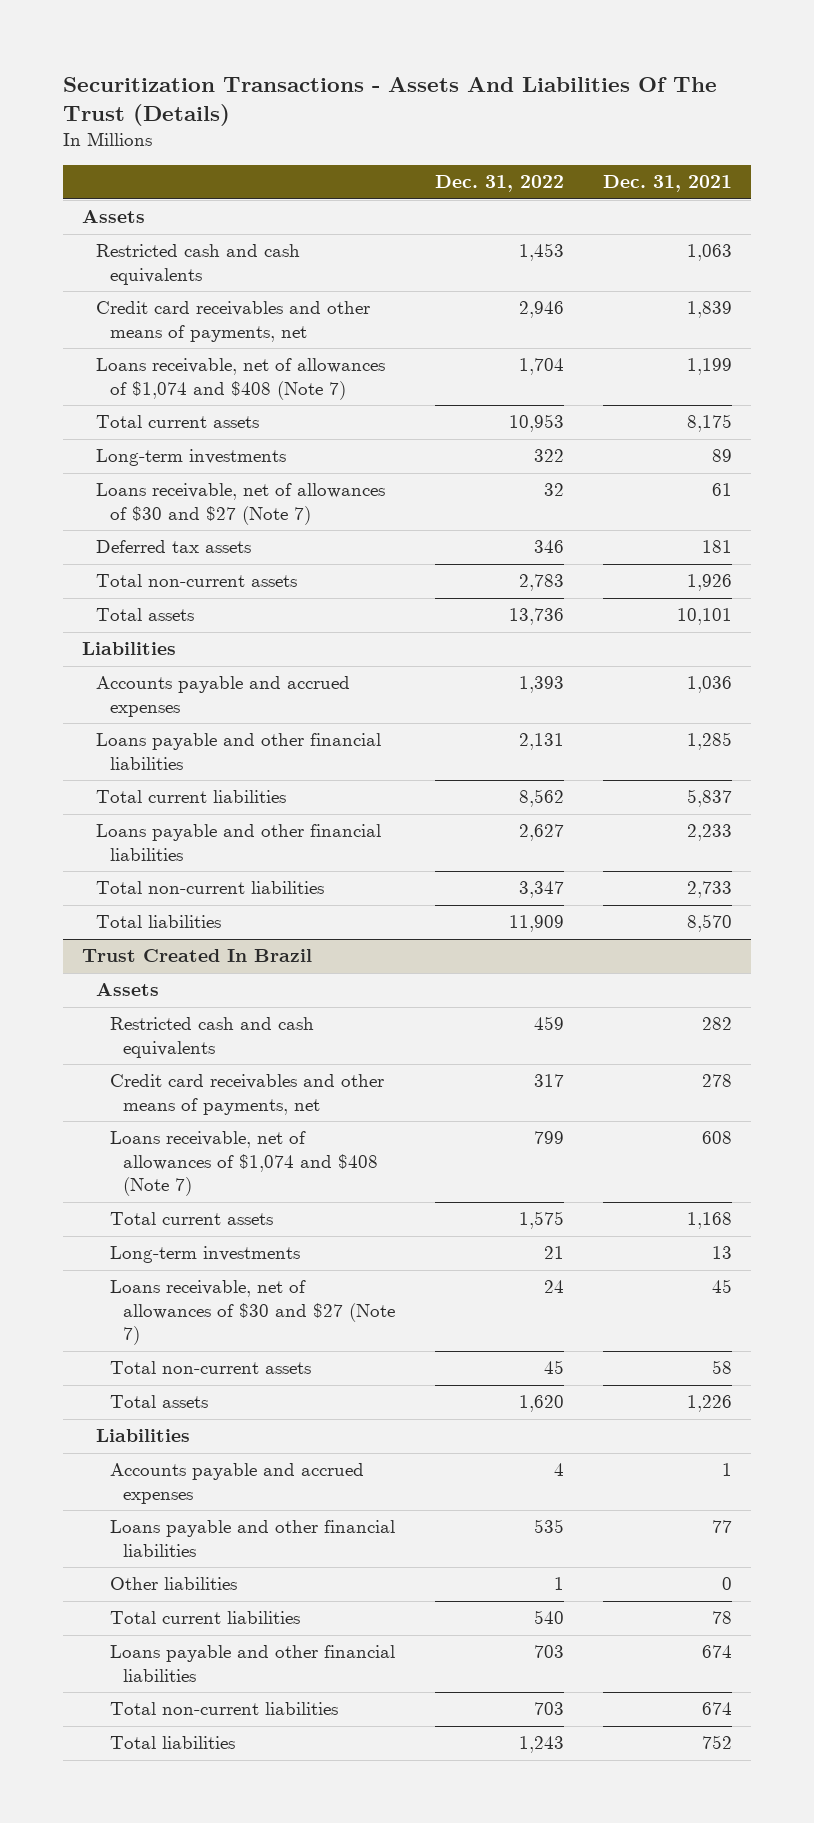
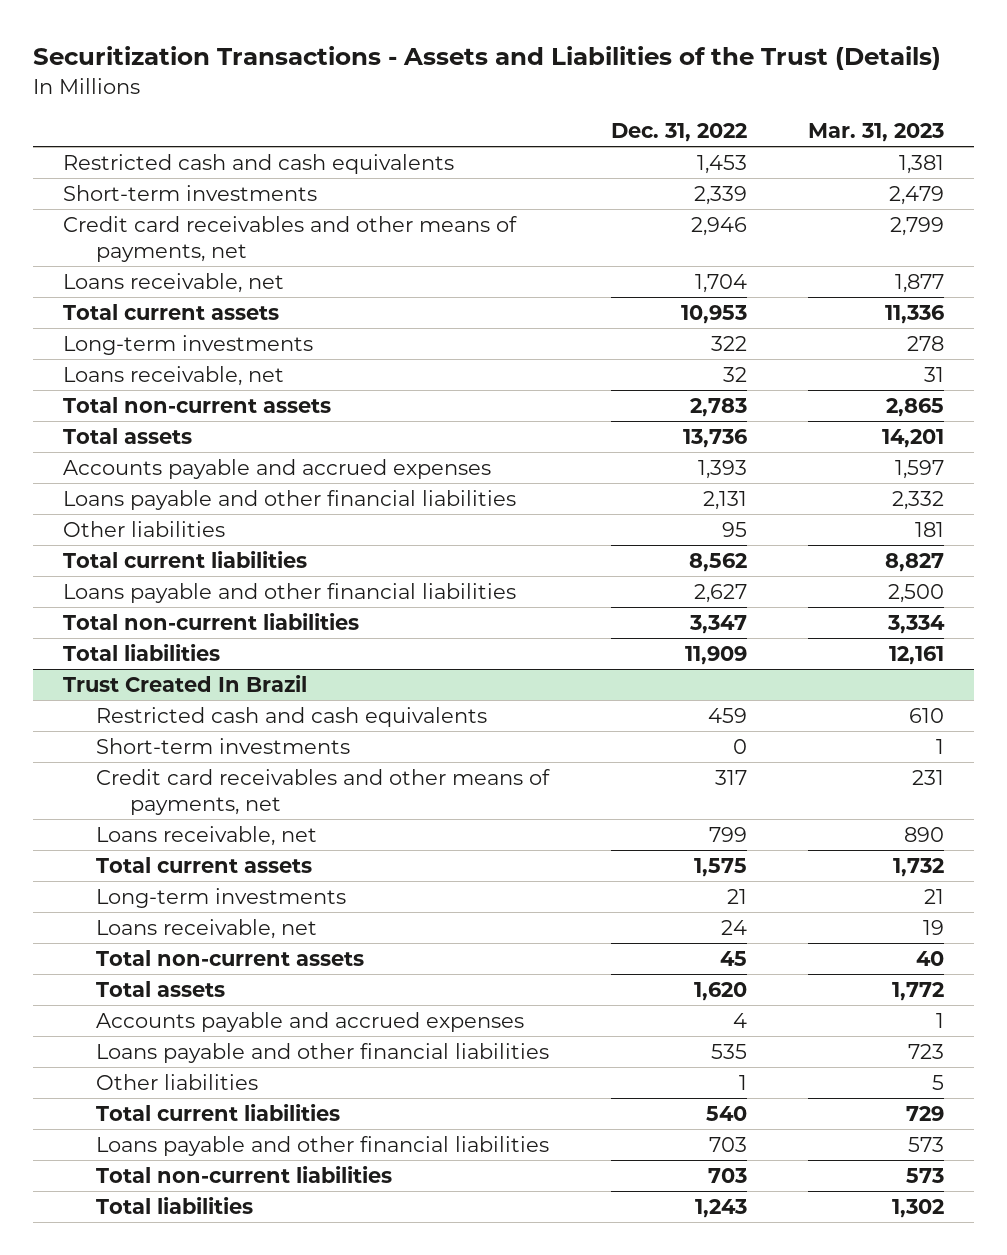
[62,76,717,126] Securitization Transactions - Assets And Liabilities Of The Trust (Details) -> [32,46,941,71] Securitization Transactions - Assets and Liabilities of the Trust (Details)
[602,175,732,193] Dec. 31, 2021 -> none
none -> [807,122,944,142] Mar. 31, 2023
[82,210,146,224] Assets -> none
none -> [63,184,318,201] Short-term investments
[95,358,385,400] Loans receivable, net of allowances of $1,074 and $408 (Note 7) -> [63,272,285,293] Loans receivable, net
[95,540,251,554] Deferred tax assets -> none
[95,483,385,525] Loans receivable, net of allowances of $30 and $27 (Note 7) -> [63,365,285,386] Loans receivable, net
[82,642,177,656] Liabilities -> none
none -> [63,520,226,537] Other liabilities
[95,983,159,997] Assets -> none
none -> [96,737,351,754] Short-term investments
[109,1131,379,1197] Loans receivable, net of allowances of $1,074 and $408 (Note 7) -> [96,825,318,846] Loans receivable, net
[109,1280,396,1346] Loans receivable, net of allowances of $30 and $27 (Note 7) -> [96,918,318,939] Loans receivable, net
[95,1429,190,1443] Liabilities -> none

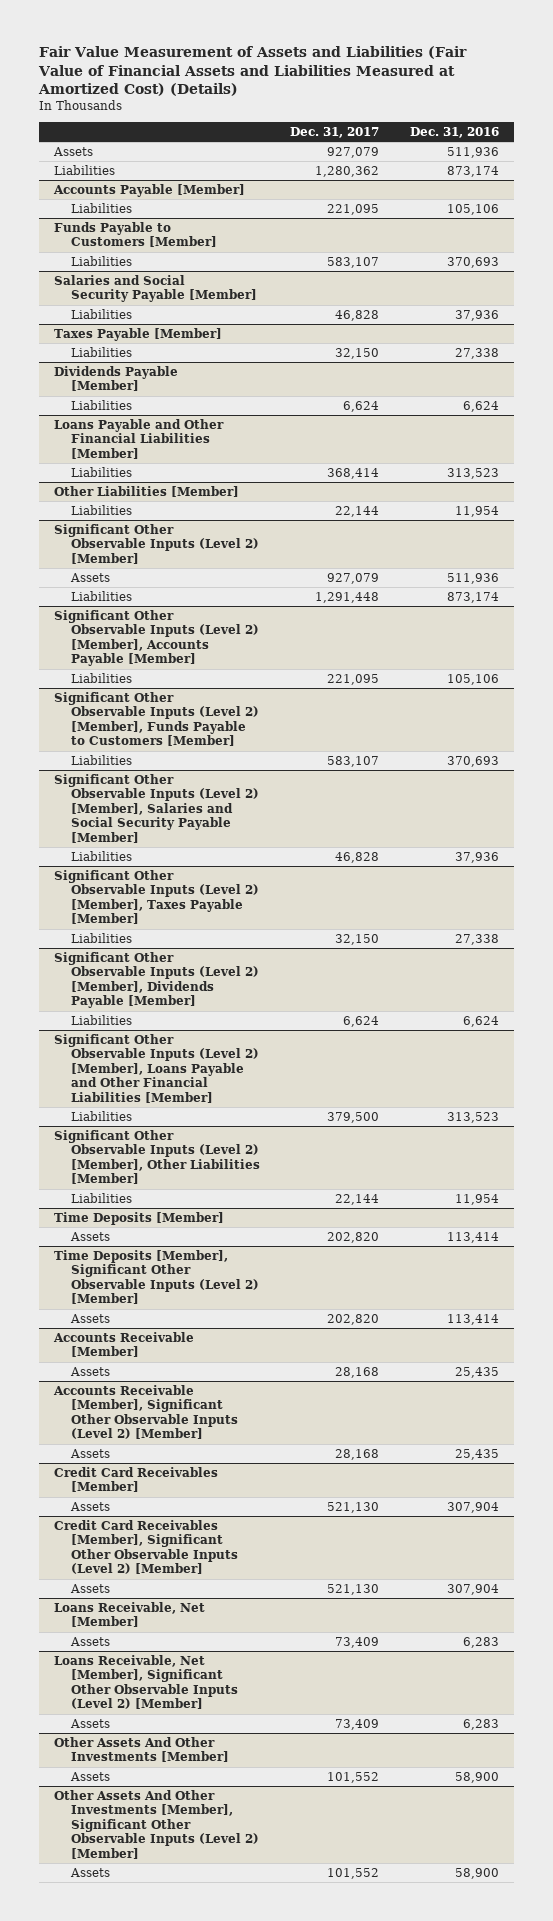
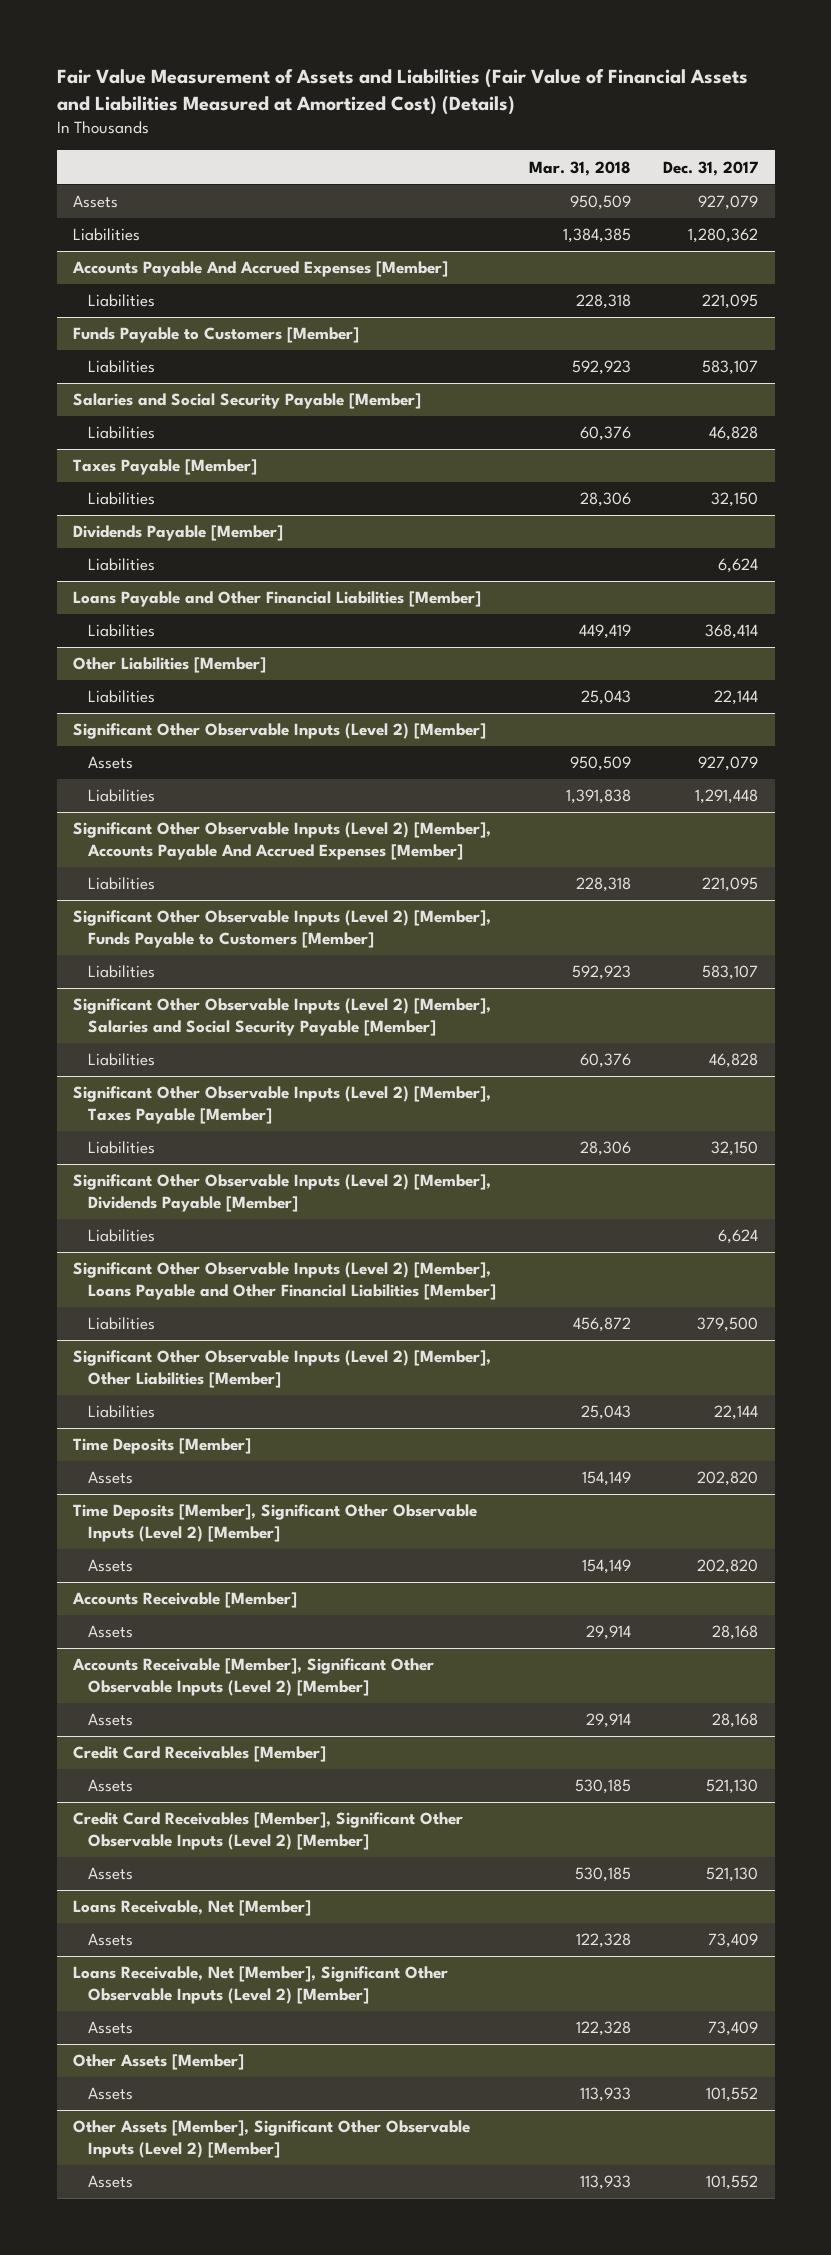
[409,127,499,139] Dec. 31, 2016 -> none
none -> [528,160,631,176] Mar. 31, 2018
[53,183,246,197] Accounts Payable [Member] -> [72,261,449,278] Accounts Payable And Accrued Expenses [Member]
[54,609,259,667] Significant Other Observable Inputs (Level 2) [Member], Accounts Payable [Member] -> [73,822,492,861] Significant Other Observable Inputs (Level 2) [Member], Accounts Payable And Accrued Expenses [Member]
[54,1736,229,1763] Other Assets And Other Investments [Member] -> [73,2054,245,2071] Other Assets [Member]
[54,1789,259,1859] Other Assets And Other Investments [Member], Significant Other Observable Inputs (Level 2) [Member] -> [73,2120,471,2159] Other Assets [Member], Significant Other Observable Inputs (Level 2) [Member]

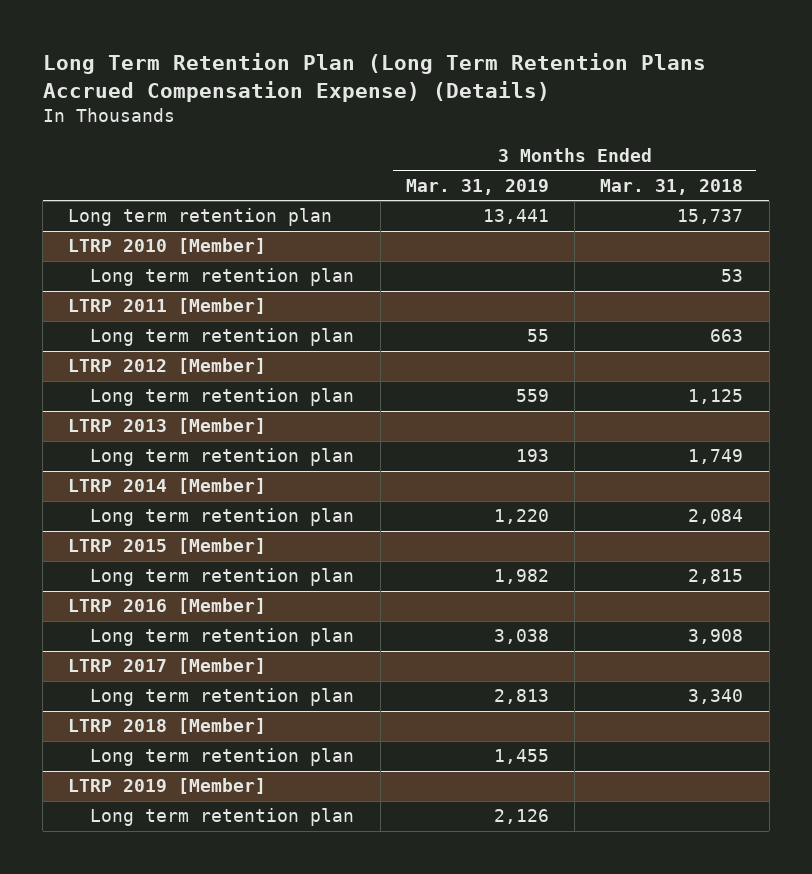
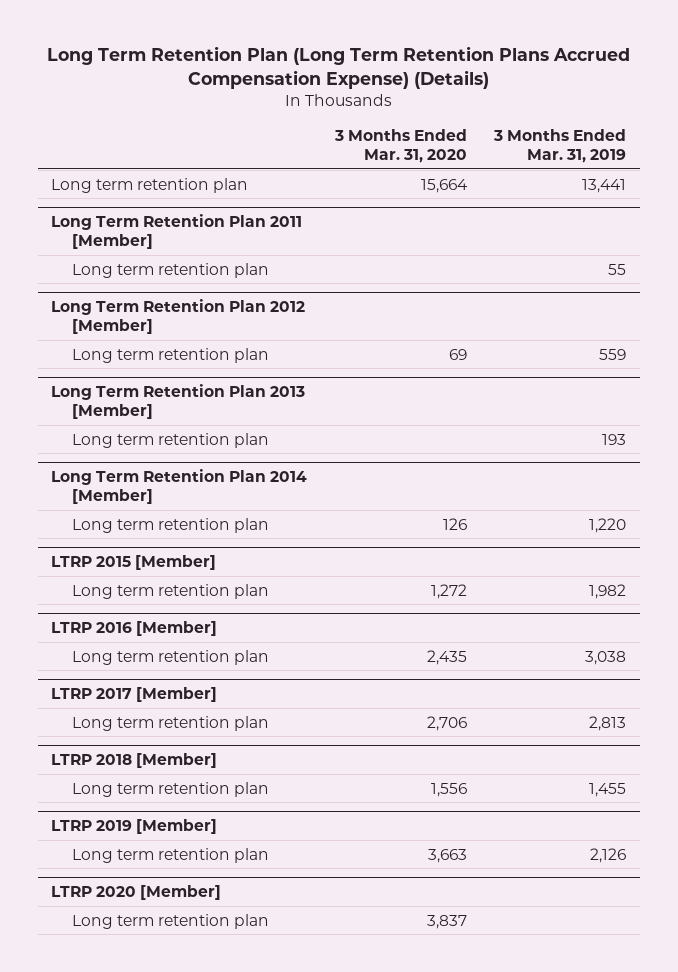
[600,178,744,195] Mar. 31, 2018 -> none
none -> [333,128,467,164] 3 Months Ended Mar. 31, 2020
[68,238,267,255] LTRP 2010 [Member] -> none
[90,268,355,287] Long term retention plan -> none
[68,298,267,315] LTRP 2011 [Member] -> [51,214,303,250] Long Term Retention Plan 2011 [Member]
[68,358,267,375] LTRP 2012 [Member] -> [51,299,306,335] Long Term Retention Plan 2012 [Member]
[68,418,267,435] LTRP 2013 [Member] -> [51,384,306,420] Long Term Retention Plan 2013 [Member]
[68,478,267,495] LTRP 2014 [Member] -> [51,469,308,505] Long Term Retention Plan 2014 [Member]
none -> [51,885,222,901] LTRP 2020 [Member]
none -> [72,913,270,929] Long term retention plan

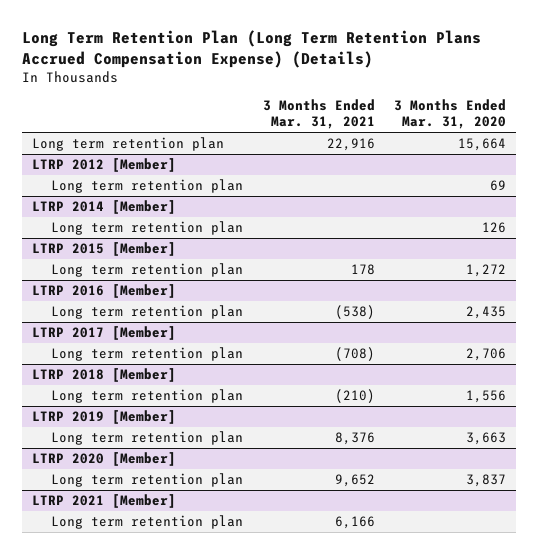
[493,128,627,164] 3 Months Ended Mar. 31, 2019 -> none
none -> [262,99,375,130] 3 Months Ended Mar. 31, 2021
[51,214,303,250] Long Term Retention Plan 2011 [Member] -> none
[72,262,270,278] Long term retention plan -> none
[51,299,306,335] Long Term Retention Plan 2012 [Member] -> [31,158,176,173] LTRP 2012 [Member]
[51,384,306,420] Long Term Retention Plan 2013 [Member] -> none
[72,432,270,448] Long term retention plan -> none
[51,469,308,505] Long Term Retention Plan 2014 [Member] -> [31,200,176,215] LTRP 2014 [Member]
none -> [31,494,176,509] LTRP 2021 [Member]
none -> [50,515,243,530] Long term retention plan

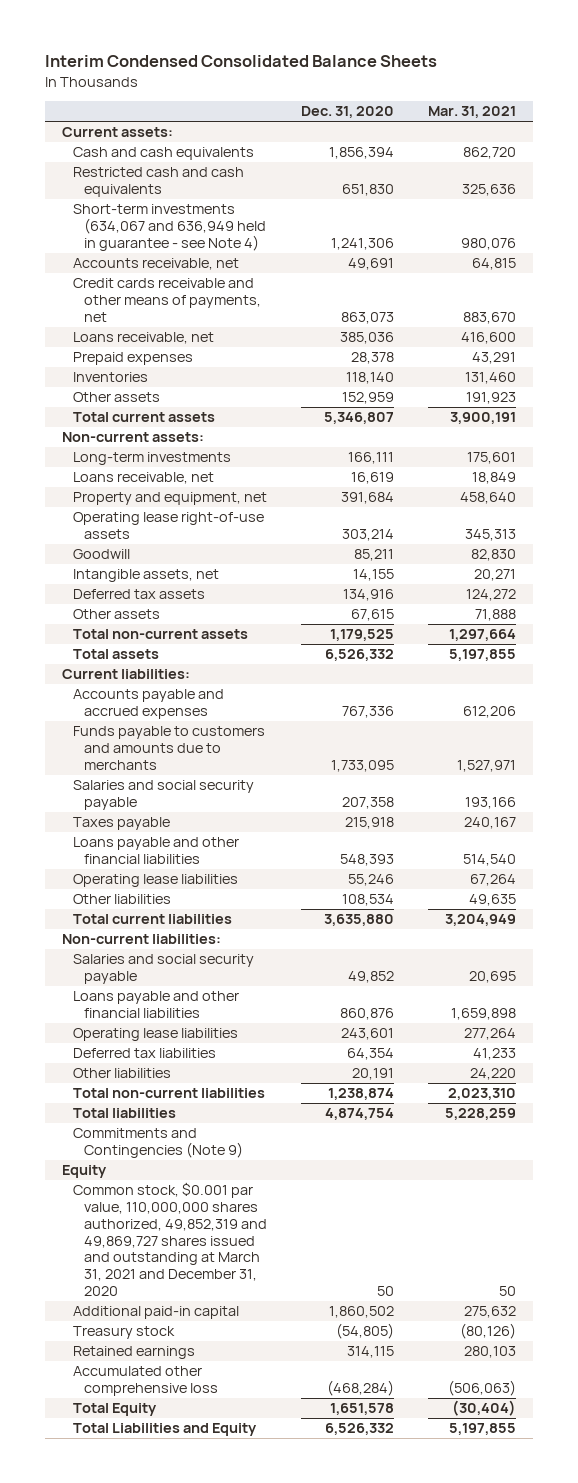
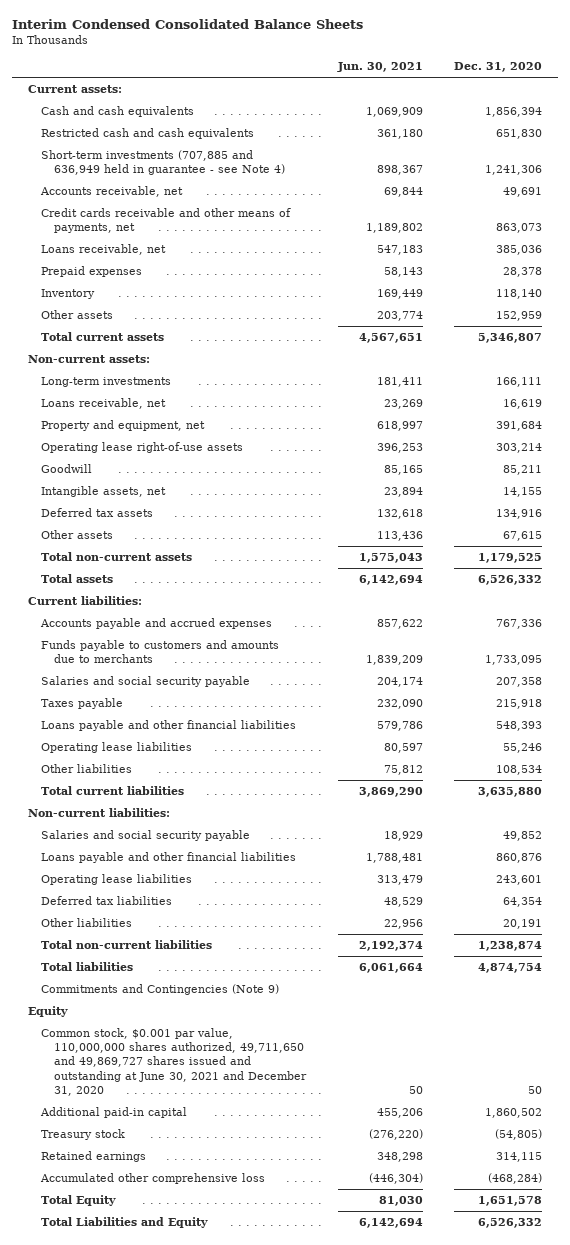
[427,106,516,119] Mar. 31, 2021 -> none
none -> [336,62,423,73] Jun. 30, 2021
[73,204,267,251] Short-term investments (634,067 and 636,949 held in guarantee - see Note 4) -> [40,150,286,176] Short-term investments (707,885 and 636,949 held in guarantee - see Note 4)
[73,372,149,383] Inventories -> [40,289,95,300] Inventory
[73,1182,268,1296] Common stock, $0.001 par value, 110,000,000 shares authorized, 49,852,319 and 49,869,727 shares issued and outstanding at March 31, 2021 and December 31, 2020 -> [40,1028,308,1096] Common stock, $0.001 par value, 110,000,000 shares authorized, 49,711,650 and 49,869,727 shares issued and outstanding at June 30, 2021 and December 31, 2020

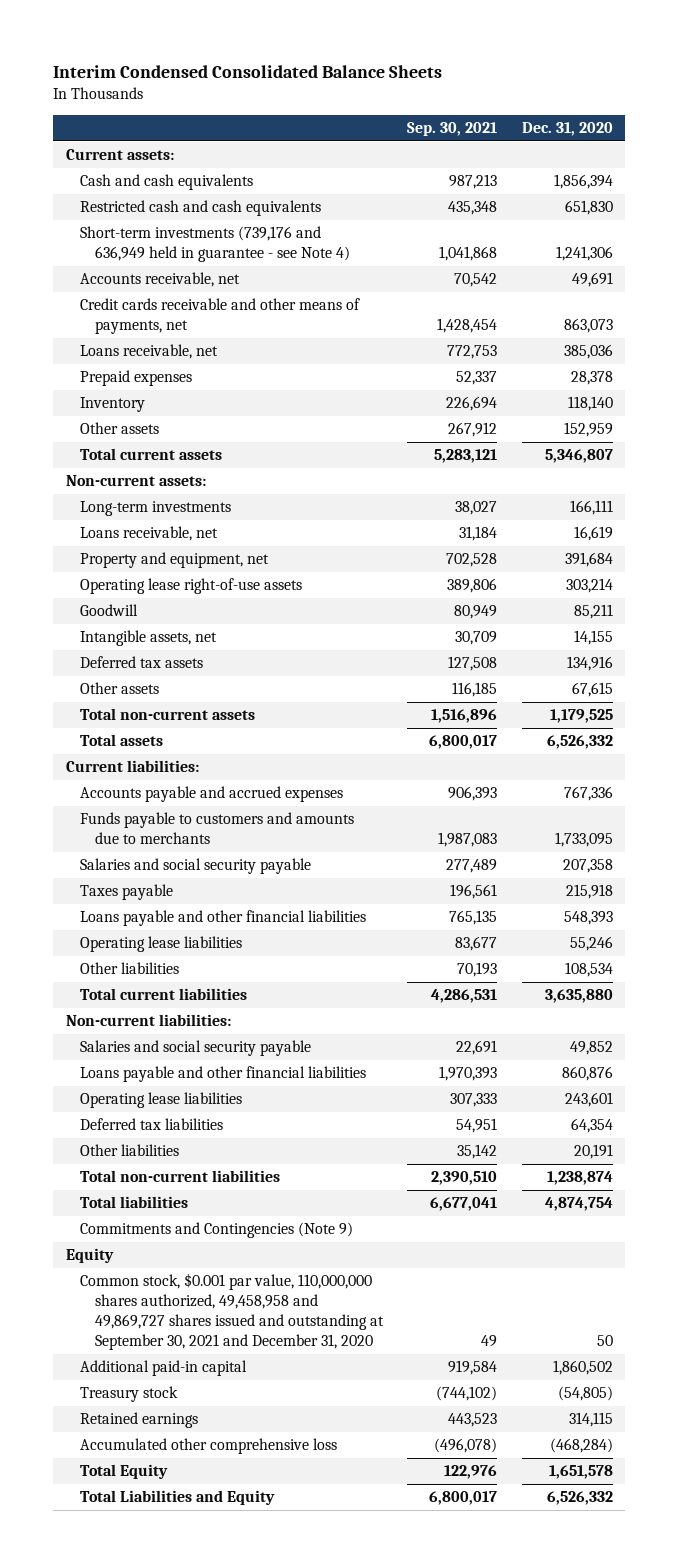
[336,62,423,73] Jun. 30, 2021 -> none
none -> [407,122,498,137] Sep. 30, 2021
[40,150,286,176] Short-term investments (707,885 and 636,949 held in guarantee - see Note 4) -> [80,226,350,263] Short-term investments (739,176 and 636,949 held in guarantee - see Note 4)
[40,1028,308,1096] Common stock, $0.001 par value, 110,000,000 shares authorized, 49,711,650 and 49,869,727 shares issued and outstanding at June 30, 2021 and December 31, 2020 -> [80,1273,384,1351] Common stock, $0.001 par value, 110,000,000 shares authorized, 49,458,958 and 49,869,727 shares issued and outstanding at September 30, 2021 and December 31, 2020

